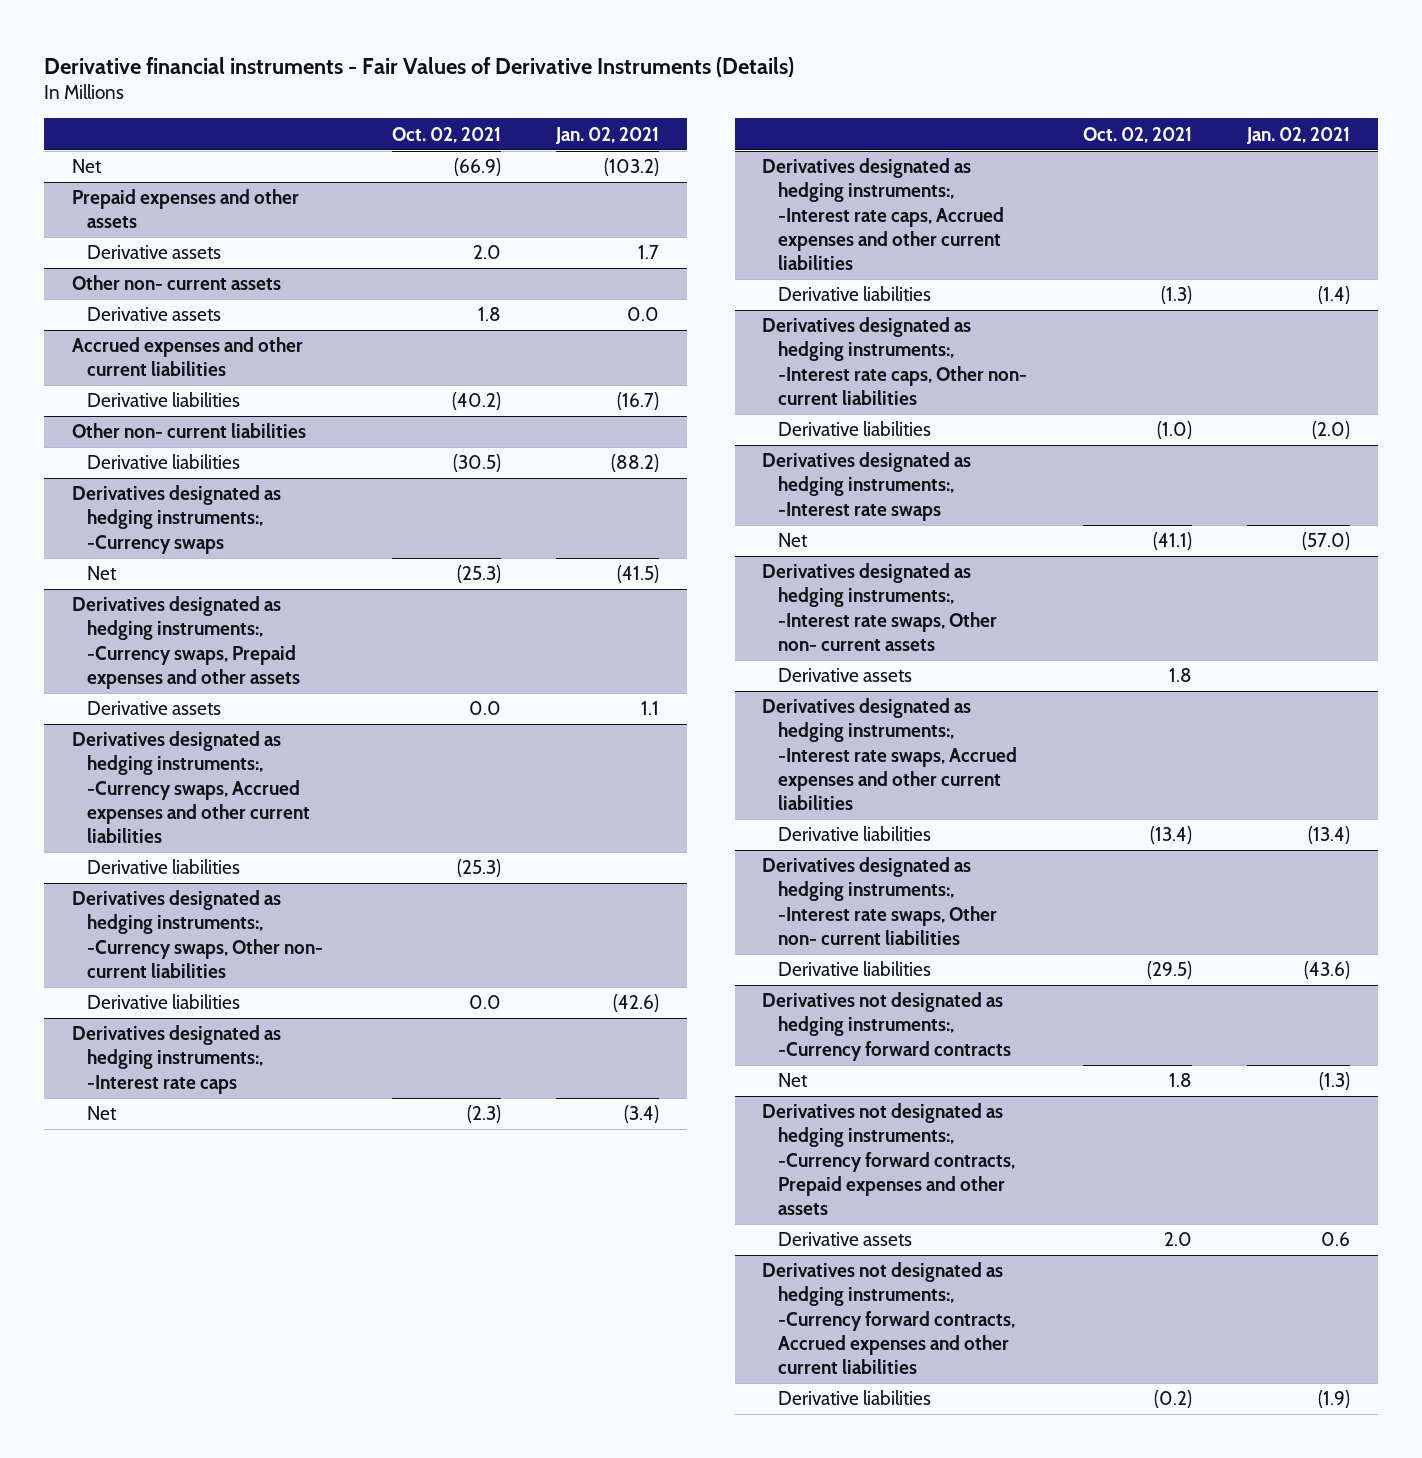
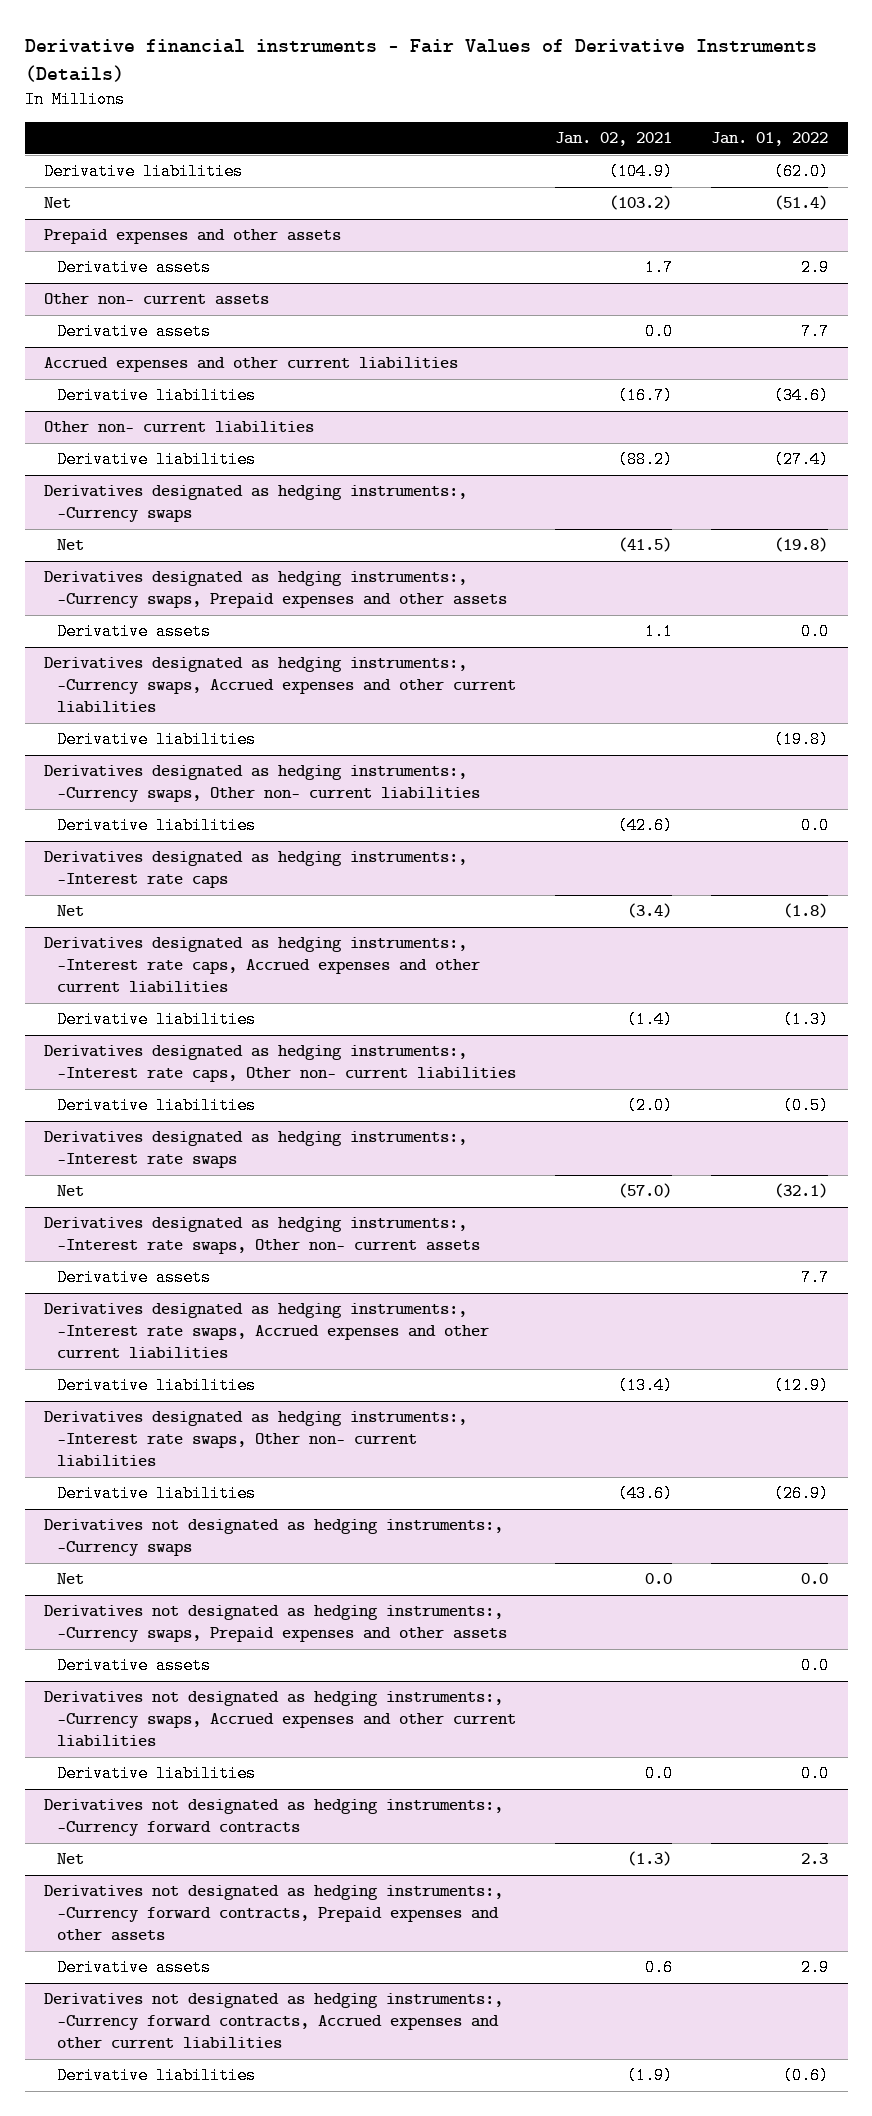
[391,126,501,143] Oct. 02, 2021 -> none
none -> [711,132,829,147] Jan. 01, 2022
none -> [44,163,244,181] Derivative liabilities
none -> [44,1519,504,1557] Derivatives not designated as hedging instruments:, -Currency swaps
none -> [56,1573,84,1585] Net
none -> [44,1605,507,1643] Derivatives not designated as hedging instruments:, -Currency swaps, Prepaid expenses and other assets
none -> [56,1657,211,1675] Derivative assets
none -> [44,1691,516,1748] Derivatives not designated as hedging instruments:, -Currency swaps, Accrued expenses and other current liabilities
none -> [56,1765,256,1783] Derivative liabilities

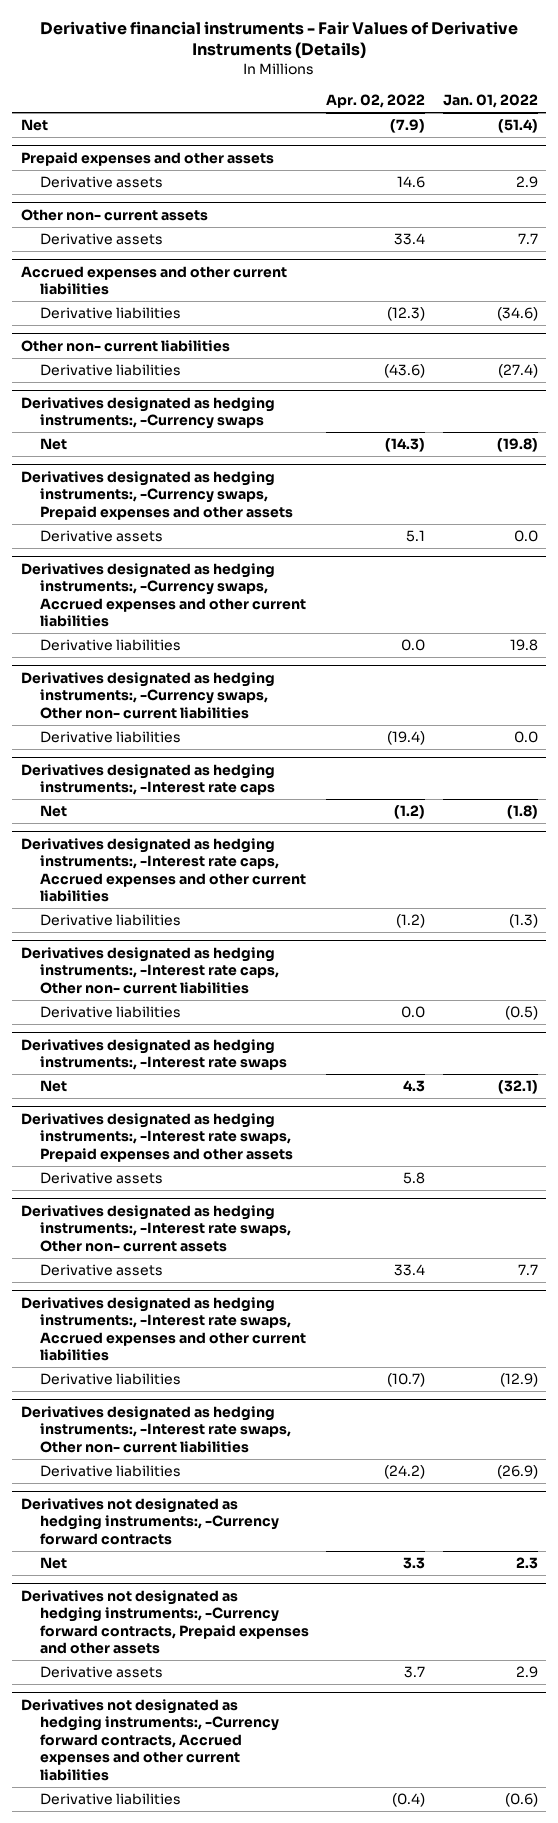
[554,132,672,147] Jan. 02, 2021 -> none
none -> [326,94,426,109] Apr. 02, 2022
[44,163,244,181] Derivative liabilities -> none
[774,731,830,749] (19.8) -> [509,639,538,652] 19.8
none -> [20,1112,293,1162] Derivatives designated as hedging instruments:, -Interest rate swaps, Prepaid expenses and other assets
none -> [39,1172,163,1185] Derivative assets
[44,1519,504,1557] Derivatives not designated as hedging instruments:, -Currency swaps -> none
[56,1573,84,1585] Net -> none
[44,1605,507,1643] Derivatives not designated as hedging instruments:, -Currency swaps, Prepaid expenses and other assets -> none
[56,1657,211,1675] Derivative assets -> none
[44,1691,516,1748] Derivatives not designated as hedging instruments:, -Currency swaps, Accrued expenses and other current liabilities -> none
[56,1765,256,1783] Derivative liabilities -> none

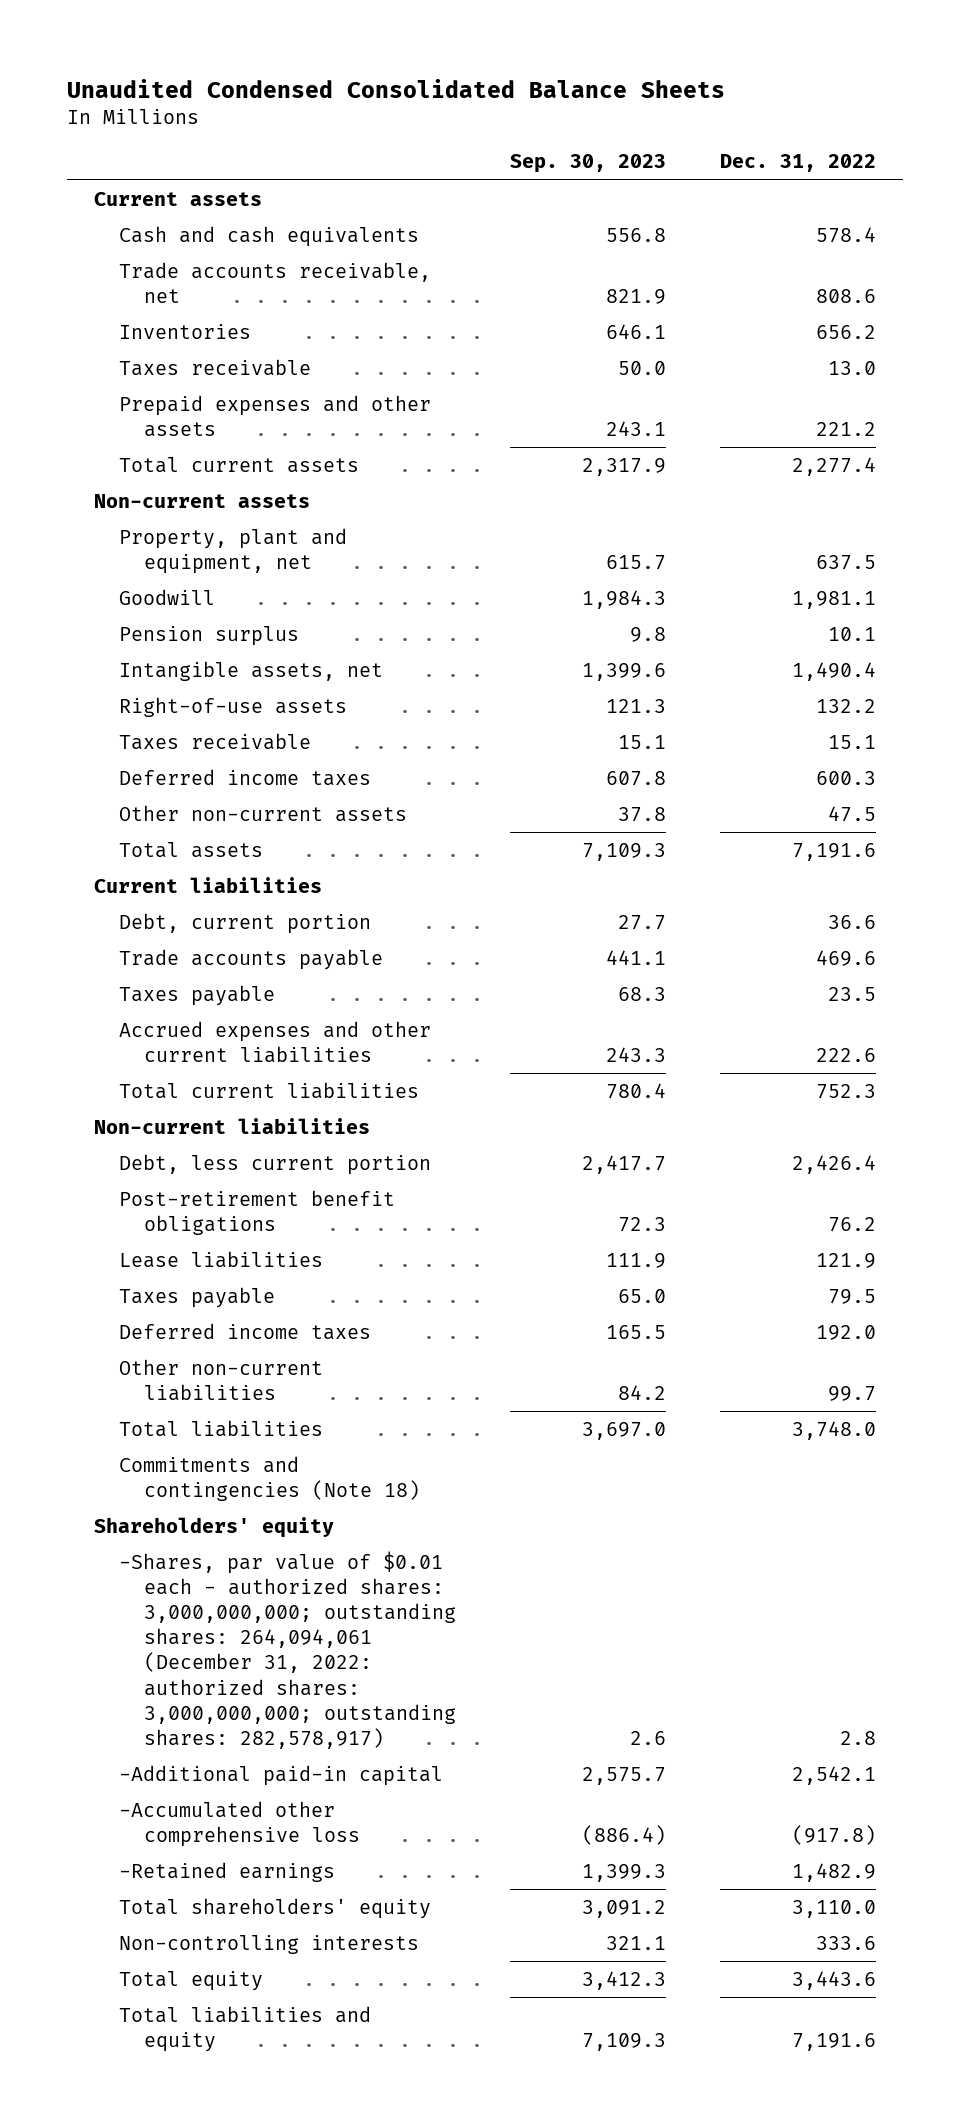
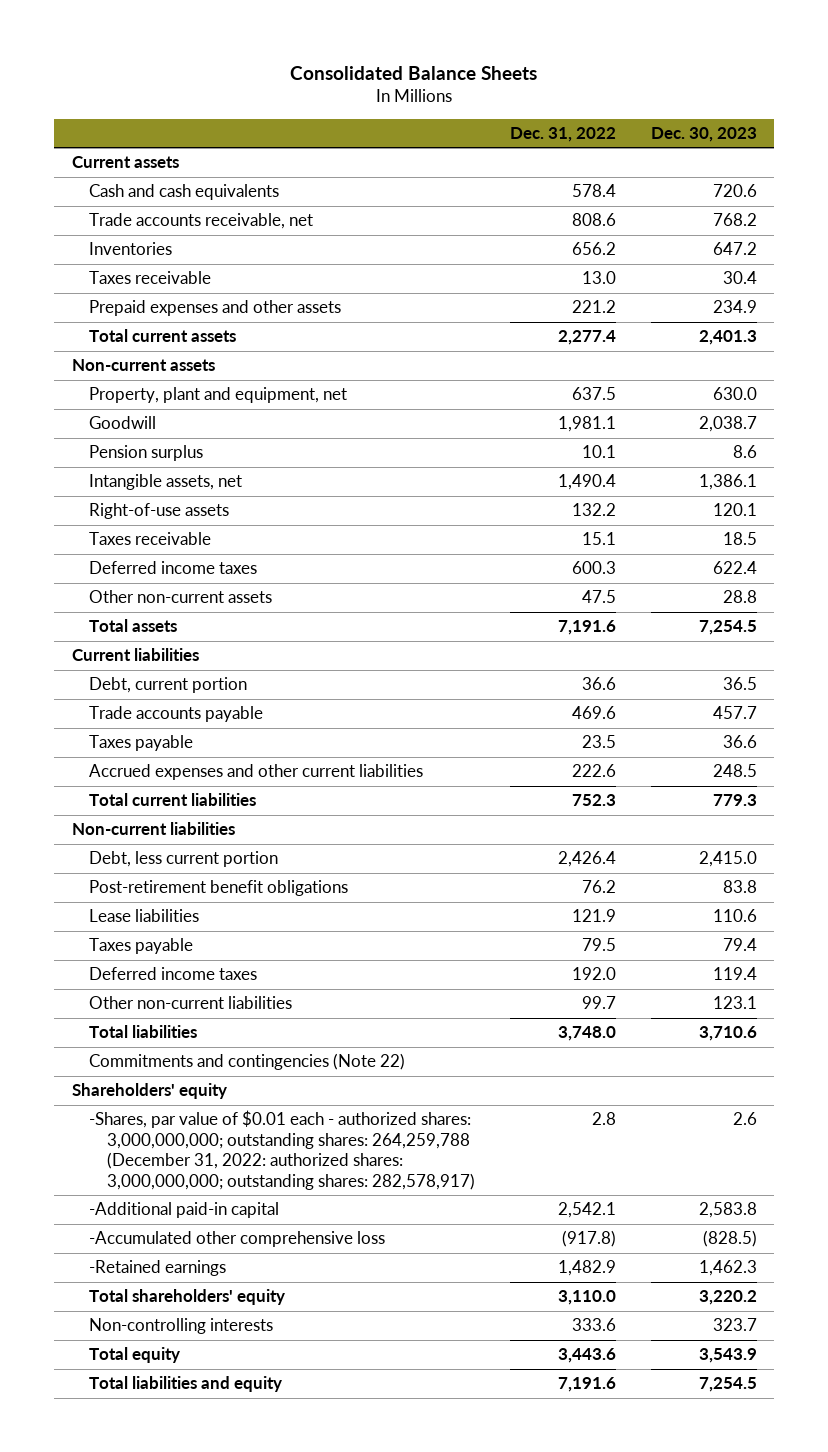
[67,78,726,98] Unaudited Condensed Consolidated Balance Sheets -> [290,65,538,80] Consolidated Balance Sheets
[509,154,666,174] Sep. 30, 2023 -> none
none -> [650,126,757,142] Dec. 30, 2023
[119,1455,421,1502] Commitments and contingencies (Note 18) -> [89,1053,406,1071] Commitments and contingencies (Note 22)
[119,1550,457,1749] -Shares, par value of $0.01 each - authorized shares: 3,000,000,000; outstanding shares: 264,094,061 (December 31, 2022: authorized shares: 3,000,000,000; outstanding shares: 282,578,917) -> [89,1110,476,1190] -Shares, par value of $0.01 each - authorized shares: 3,000,000,000; outstanding shares: 264,259,788 (December 31, 2022: authorized shares: 3,000,000,000; outstanding shares: 282,578,917)

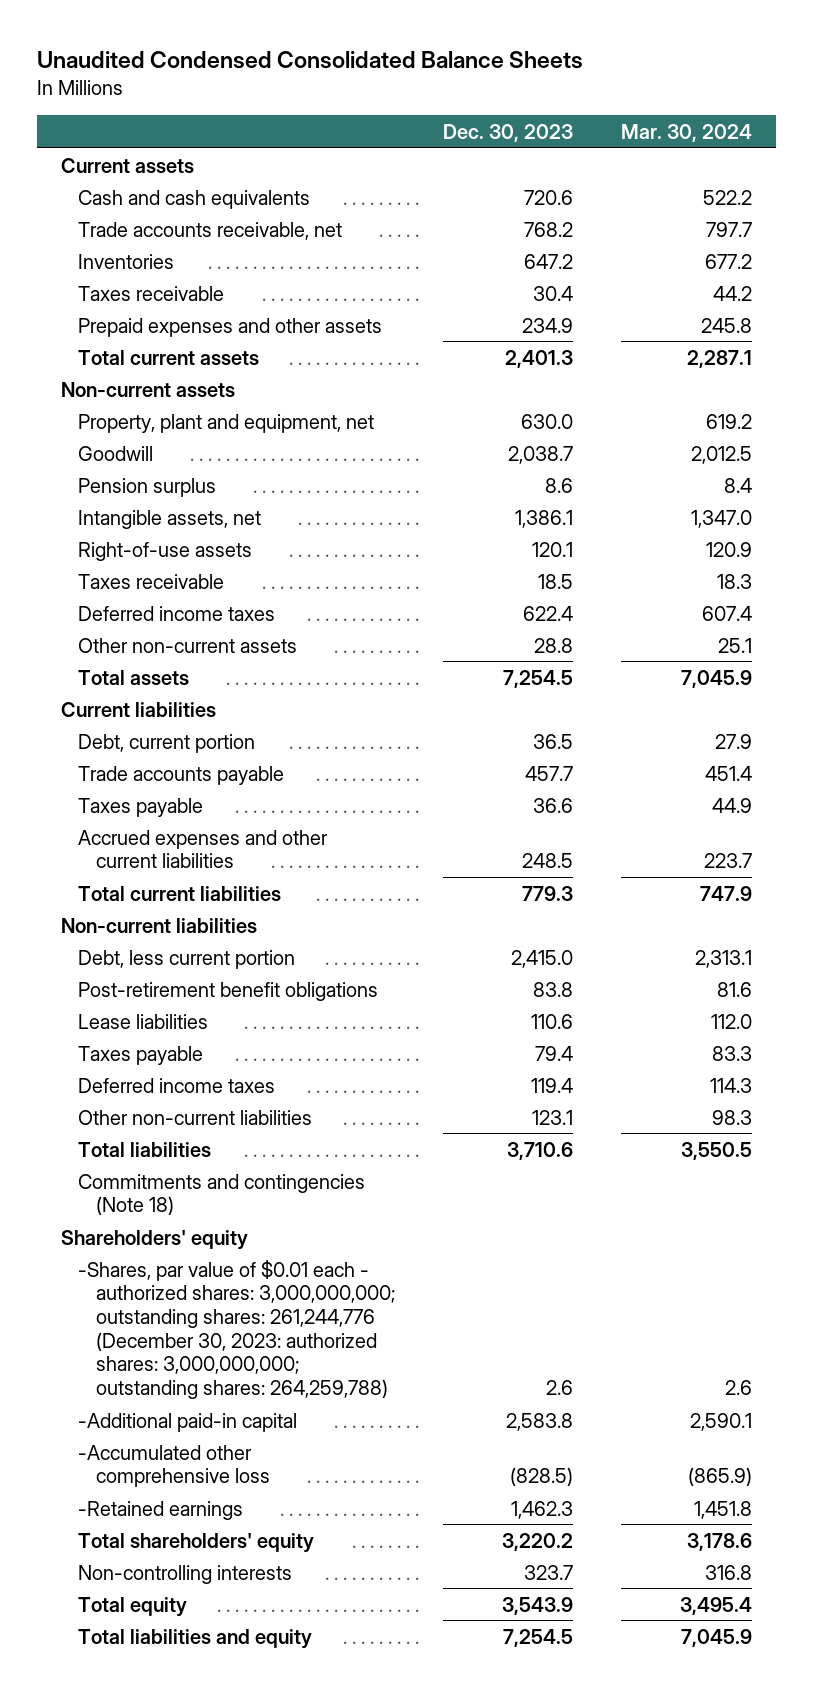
[290,65,538,80] Consolidated Balance Sheets -> [36,51,583,70] Unaudited Condensed Consolidated Balance Sheets
[509,126,616,142] Dec. 31, 2022 -> none
none -> [620,124,752,143] Mar. 30, 2024
[89,1053,406,1071] Commitments and contingencies (Note 22) -> [78,1173,366,1216] Commitments and contingencies (Note 18)
[89,1110,476,1190] -Shares, par value of $0.01 each - authorized shares: 3,000,000,000; outstanding shares: 264,259,788 (December 31, 2022: authorized shares: 3,000,000,000; outstanding shares: 282,578,917) -> [78,1259,396,1400] -Shares, par value of $0.01 each - authorized shares: 3,000,000,000; outstanding shares: 261,244,776 (December 30, 2023: authorized shares: 3,000,000,000; outstanding shares: 264,259,788)

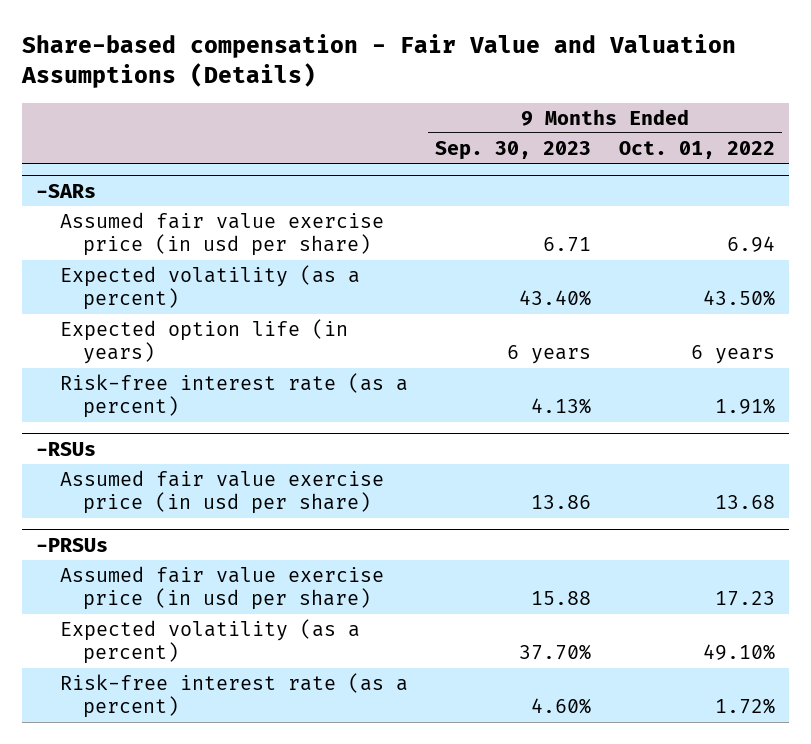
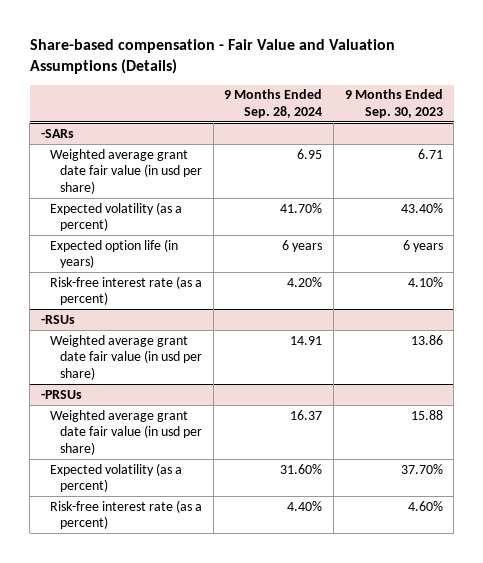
[619,140,776,159] Oct. 01, 2022 -> none
none -> [224,89,323,118] 9 Months Ended Sep. 28, 2024
[59,212,384,257] Assumed fair value exercise price (in usd per share) -> [50,148,203,194] Weighted average grant date fair value (in usd per share)
[531,398,592,415] 4.13% -> [407,276,443,287] 4.10%
[59,470,384,515] Assumed fair value exercise price (in usd per share) -> [50,334,203,380] Weighted average grant date fair value (in usd per share)
[59,566,384,611] Assumed fair value exercise price (in usd per share) -> [50,409,203,455] Weighted average grant date fair value (in usd per share)

